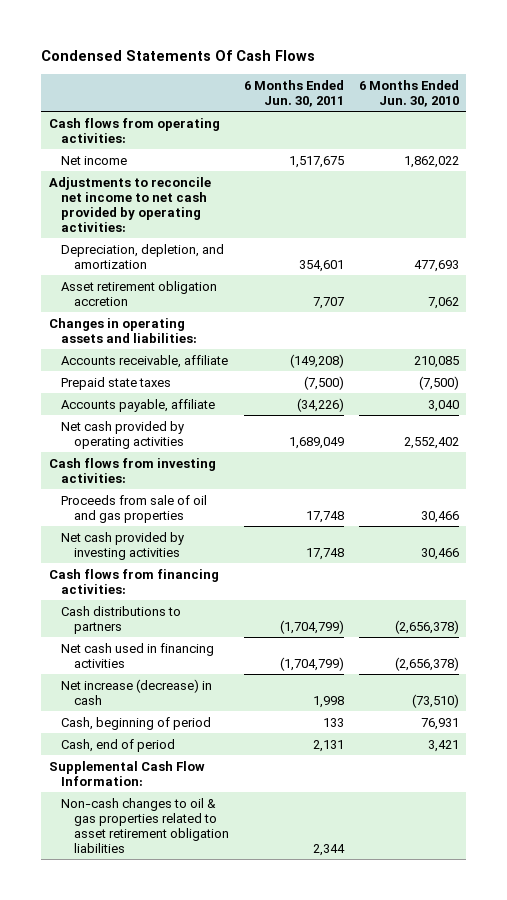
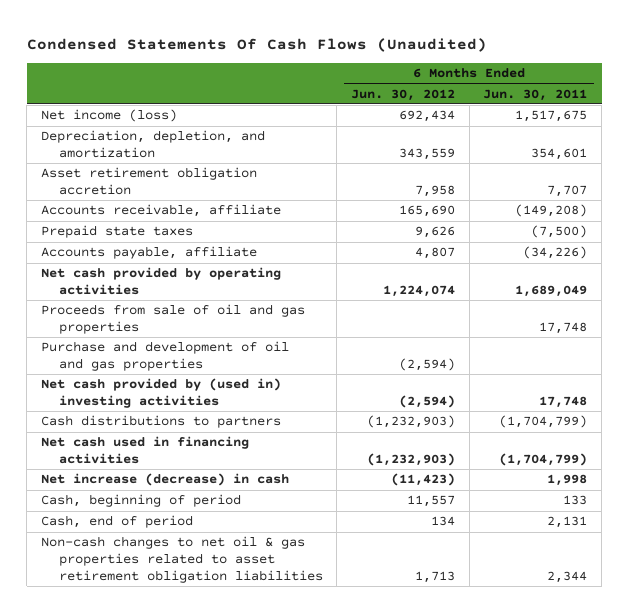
[41,50,316,62] Condensed Statements Of Cash Flows -> [26,37,487,52] Condensed Statements Of Cash Flows (Unaudited)
[358,79,459,107] 6 Months Ended Jun. 30, 2010 -> none
none -> [351,88,456,101] Jun. 30, 2012
[48,117,220,143] Cash flows from operating activities: -> none
[48,176,211,232] Adjustments to reconcile net income to net cash provided by operating activities: -> none
[61,155,128,165] Net income -> [41,109,178,123] Net income (loss)
[48,317,198,343] Changes in operating assets and liabilities: -> none
[48,457,216,483] Cash flows from investing activities: -> none
[48,568,219,594] Cash flows from financing activities: -> none
none -> [41,341,290,372] Purchase and development of oil and gas properties
[61,531,185,560] Net cash provided by investing activities -> [41,378,282,409] Net cash provided by (used in) investing activities
[48,760,205,786] Supplemental Cash Flow Information: -> none
[61,797,229,853] Non-cash changes to oil & gas properties related to asset retirement obligation liabilities -> [41,536,323,584] Non-cash changes to net oil & gas properties related to asset retirement obligation liabilities

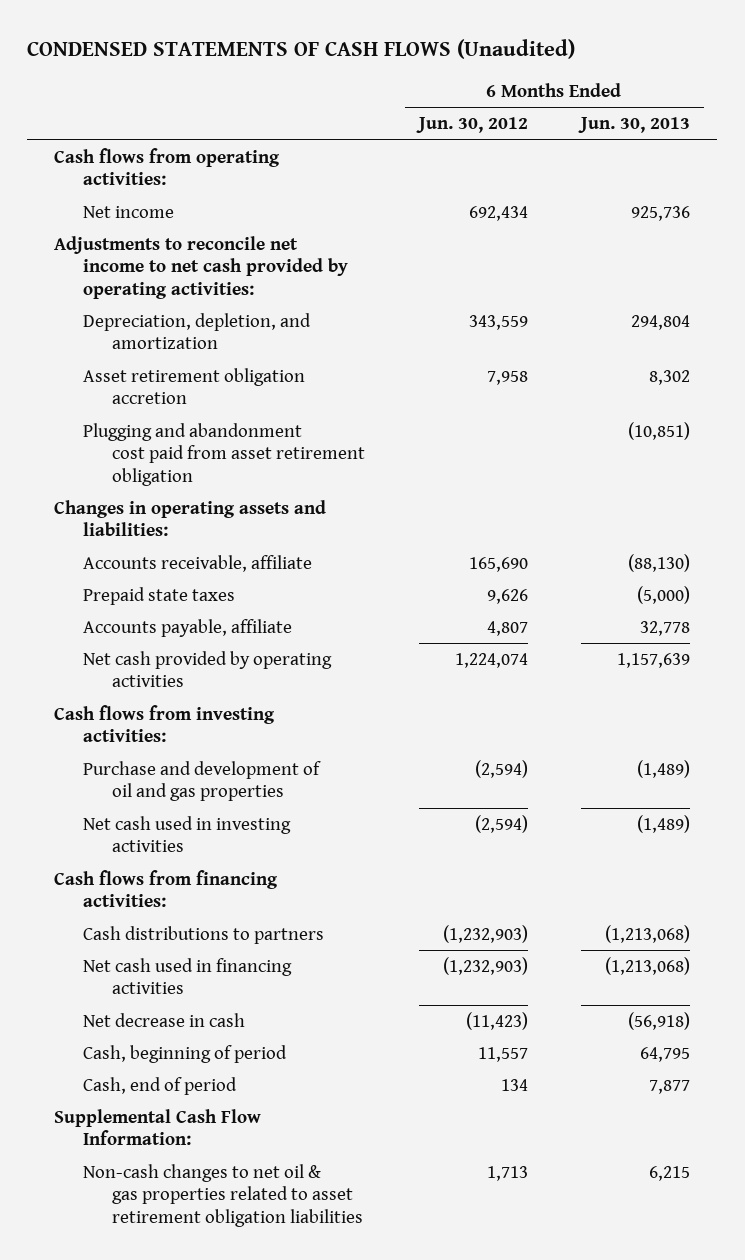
[26,37,487,52] Condensed Statements Of Cash Flows (Unaudited) -> [27,39,576,60] CONDENSED STATEMENTS OF CASH FLOWS (Unaudited)
[483,88,588,101] Jun. 30, 2011 -> none
none -> [578,117,691,134] Jun. 30, 2013
none -> [54,147,281,186] Cash flows from operating activities:
[41,109,178,123] Net income (loss) -> [82,205,174,218] Net income
none -> [54,235,348,299] Adjustments to reconcile net income to net cash provided by operating activities:
none -> [82,422,365,486] Plugging and abandonment cost paid from asset retirement obligation
none -> [54,499,327,537] Changes in operating assets and liabilities:
[41,304,306,335] Proceeds from sale of oil and gas properties -> none
none -> [54,704,276,743] Cash flows from investing activities:
[41,378,282,409] Net cash provided by (used in) investing activities -> [82,815,291,853] Net cash used in investing activities
none -> [54,869,279,908] Cash flows from financing activities:
[41,473,290,487] Net increase (decrease) in cash -> [82,1012,245,1027] Net decrease in cash
none -> [54,1108,262,1146] Supplemental Cash Flow Information:

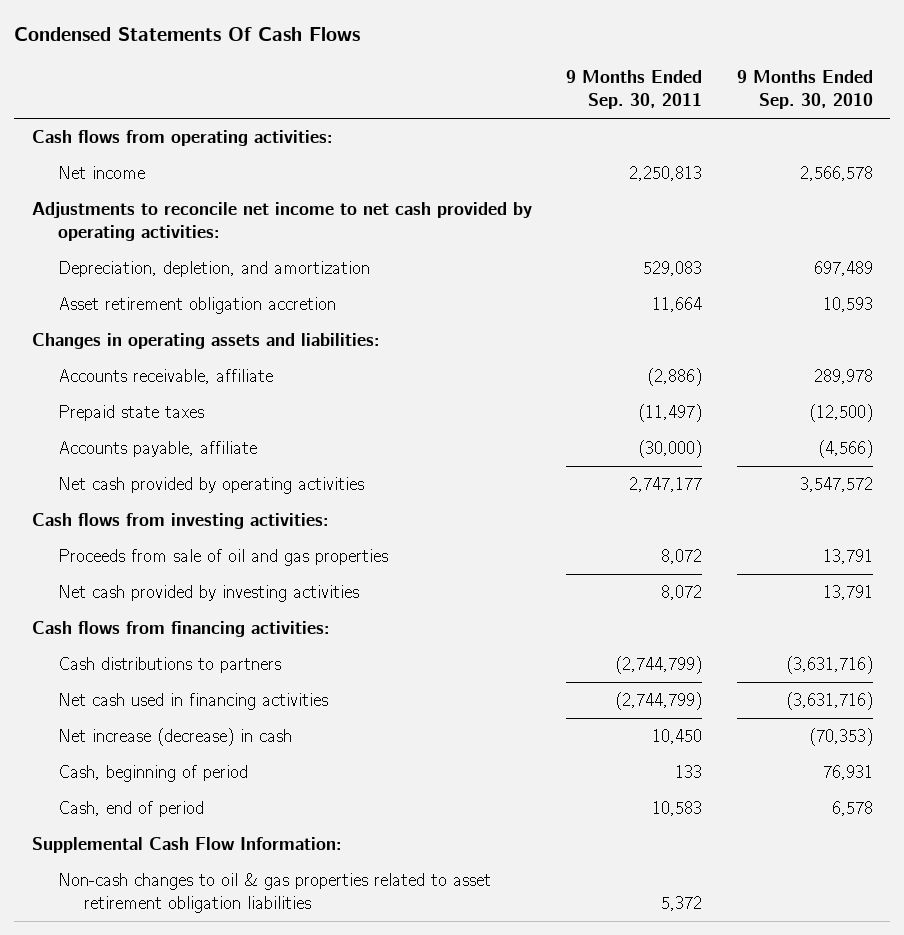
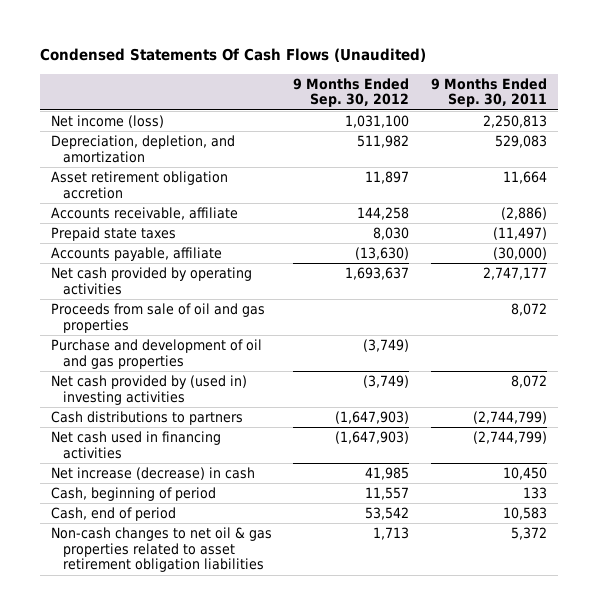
[14,27,361,42] Condensed Statements Of Cash Flows -> [39,48,426,63] Condensed Statements Of Cash Flows (Unaudited)
[736,70,873,109] 9 Months Ended Sep. 30, 2010 -> none
none -> [293,77,410,108] 9 Months Ended Sep. 30, 2012
[31,130,333,147] Cash flows from operating activities: -> none
[31,202,532,241] Adjustments to reconcile net income to net cash provided by operating activities: -> none
[57,166,145,180] Net income -> [50,114,164,128] Net income (loss)
[31,333,380,350] Changes in operating assets and liabilities: -> none
[31,513,329,530] Cash flows from investing activities: -> none
[31,621,330,638] Cash flows from financing activities: -> none
none -> [50,338,262,369] Purchase and development of oil and gas properties
[57,585,359,603] Net cash provided by investing activities -> [50,374,247,405] Net cash provided by (used in) investing activities
[31,837,342,854] Supplemental Cash Flow Information: -> none
[57,873,491,913] Non-cash changes to oil & gas properties related to asset retirement obligation liabilities -> [50,526,272,573] Non-cash changes to net oil & gas properties related to asset retirement obligation liabilities

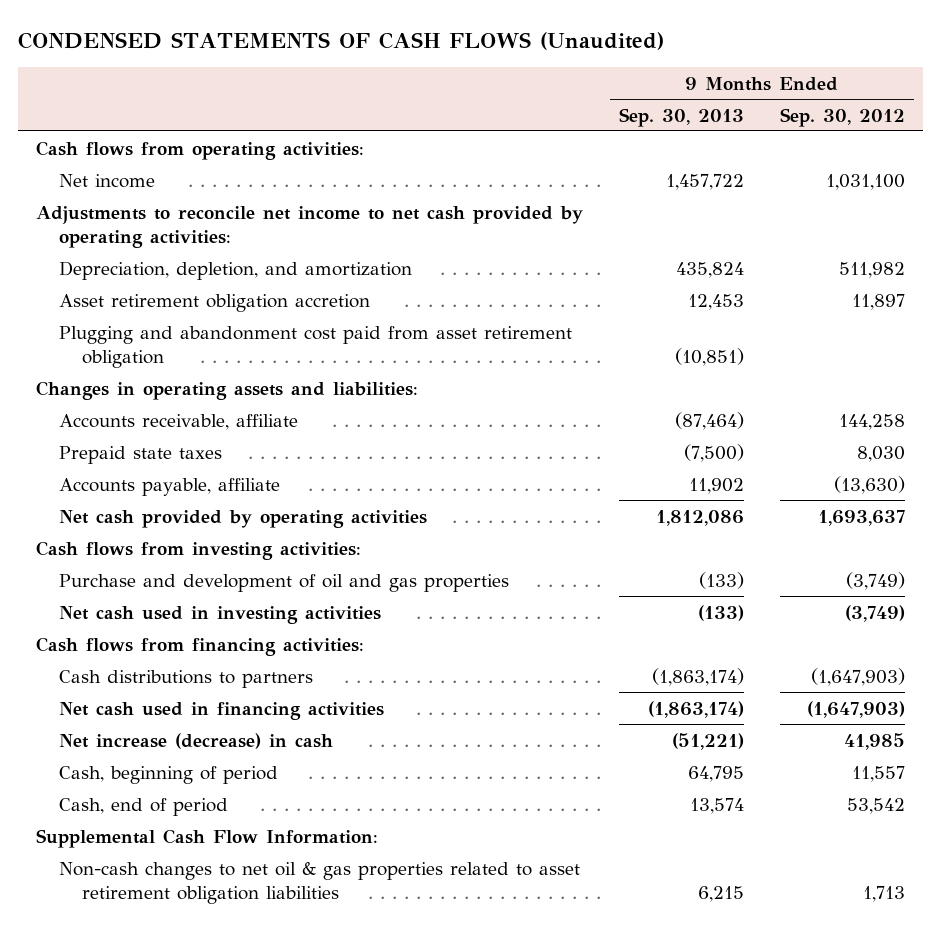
[39,48,426,63] Condensed Statements Of Cash Flows (Unaudited) -> [18,31,665,50] CONDENSED STATEMENTS OF CASH FLOWS (Unaudited)
[430,77,547,108] 9 Months Ended Sep. 30, 2011 -> none
none -> [619,107,745,127] Sep. 30, 2013
none -> [36,140,365,160] Cash flows from operating activities:
[50,114,164,128] Net income (loss) -> [59,173,156,188] Net income
none -> [36,205,584,248] Adjustments to reconcile net income to net cash provided by operating activities:
none -> [59,325,573,368] Plugging and abandonment cost paid from asset retirement obligation
none -> [36,380,419,400] Changes in operating assets and liabilities:
[50,302,265,333] Proceeds from sale of oil and gas properties -> none
none -> [36,540,362,560] Cash flows from investing activities:
[50,374,247,405] Net cash provided by (used in) investing activities -> [59,605,382,624] Net cash used in investing activities
none -> [36,636,365,656] Cash flows from financing activities:
none -> [36,828,379,848] Supplemental Cash Flow Information:

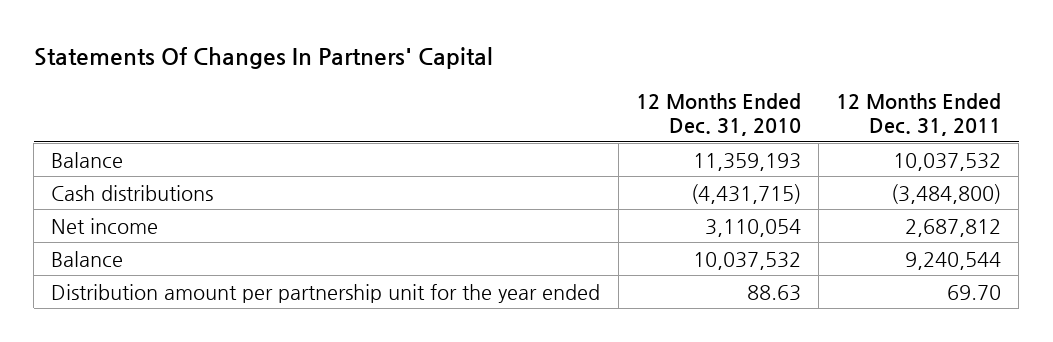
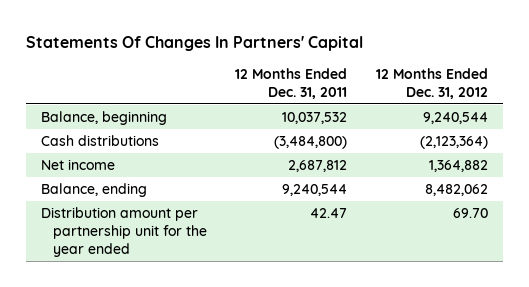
[635,92,801,136] 12 Months Ended Dec. 31, 2010 -> none
none -> [376,67,489,99] 12 Months Ended Dec. 31, 2012
[51,151,124,168] Balance -> [40,111,167,126] Balance, beginning
[51,250,124,267] Balance -> [40,183,147,198] Balance, ending
[947,284,1002,300] 69.70 -> [310,208,348,219] 42.47

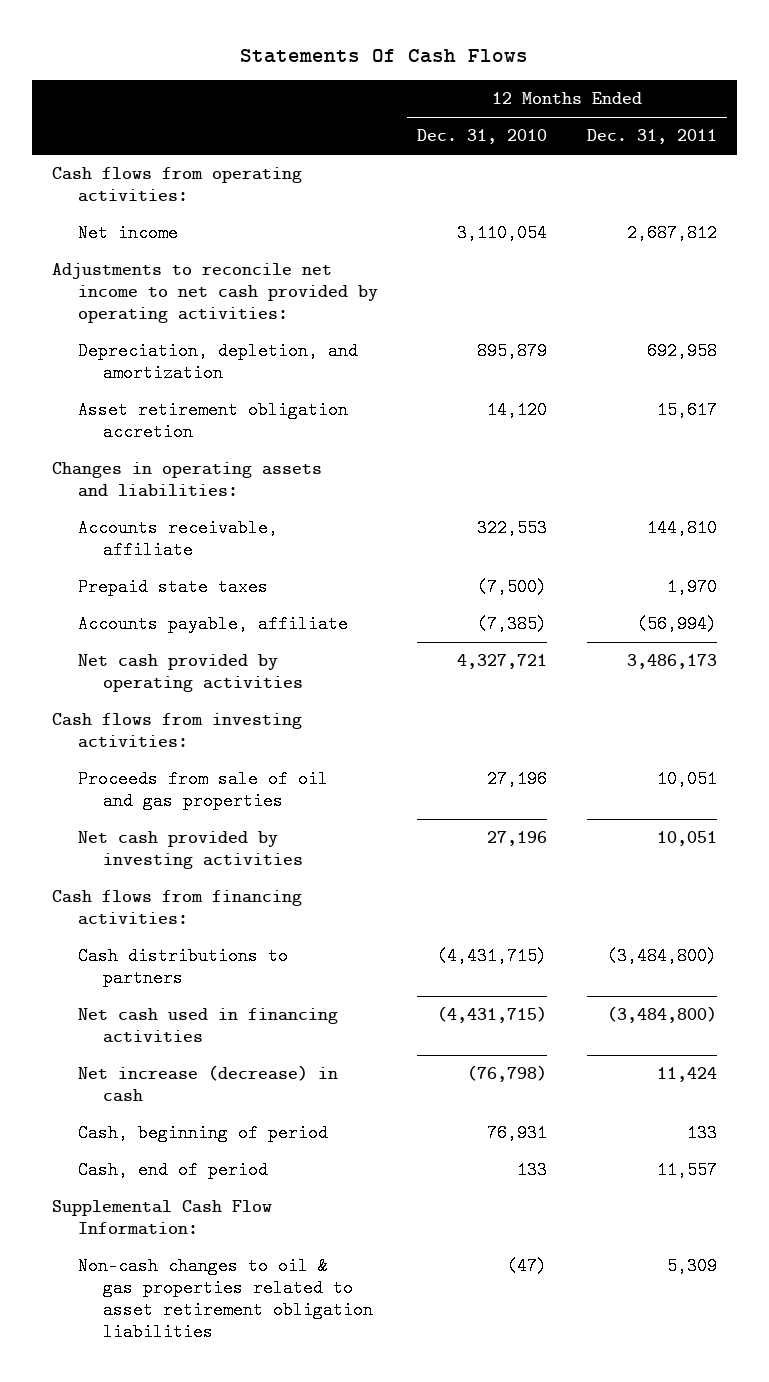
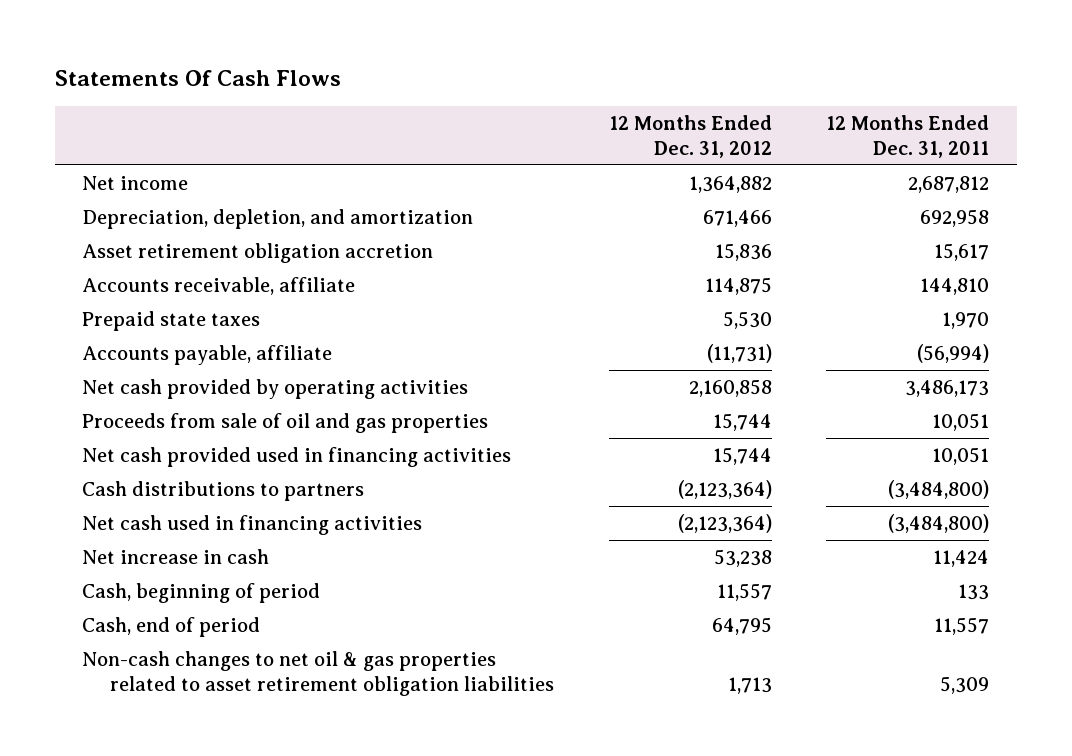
[417,129,548,145] Dec. 31, 2010 -> none
none -> [608,114,772,158] 12 Months Ended Dec. 31, 2012
[52,167,303,203] Cash flows from operating activities: -> none
[52,263,378,324] Adjustments to reconcile net income to net cash provided by operating activities: -> none
[52,462,323,498] Changes in operating assets and liabilities: -> none
[52,713,303,749] Cash flows from investing activities: -> none
[52,890,303,926] Cash flows from financing activities: -> none
[77,831,304,870] Net cash provided by investing activities -> [82,446,512,467] Net cash provided used in financing activities
[77,1065,338,1103] Net increase (decrease) in cash -> [82,548,270,564] Net increase in cash
[52,1200,273,1236] Supplemental Cash Flow Information: -> none
[77,1257,374,1342] Non-cash changes to oil & gas properties related to asset retirement obligation liabilities -> [82,650,555,696] Non-cash changes to net oil & gas properties related to asset retirement obligation liabilities

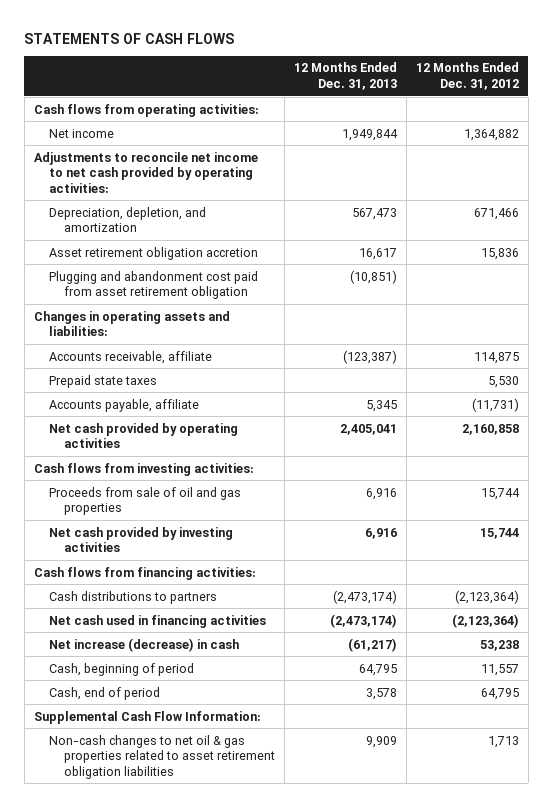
[54,69,341,86] Statements Of Cash Flows -> [24,32,235,44] STATEMENTS OF CASH FLOWS
[826,114,990,158] 12 Months Ended Dec. 31, 2011 -> none
none -> [294,62,398,90] 12 Months Ended Dec. 31, 2013
none -> [33,103,259,117] Cash flows from operating activities:
none -> [33,151,258,193] Adjustments to reconcile net income to net cash provided by operating activities:
none -> [49,270,259,300] Plugging and abandonment cost paid from asset retirement obligation
none -> [33,310,230,337] Changes in operating assets and liabilities:
none -> [33,462,254,476] Cash flows from investing activities:
[82,446,512,467] Net cash provided used in financing activities -> [49,526,234,553] Net cash provided by investing activities
none -> [33,566,256,580] Cash flows from financing activities:
[82,548,270,564] Net increase in cash -> [49,637,240,652] Net increase (decrease) in cash
none -> [33,710,261,724] Supplemental Cash Flow Information:

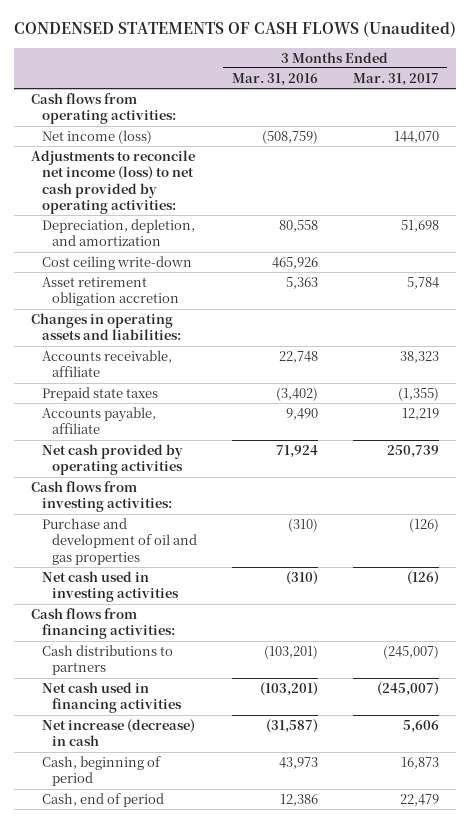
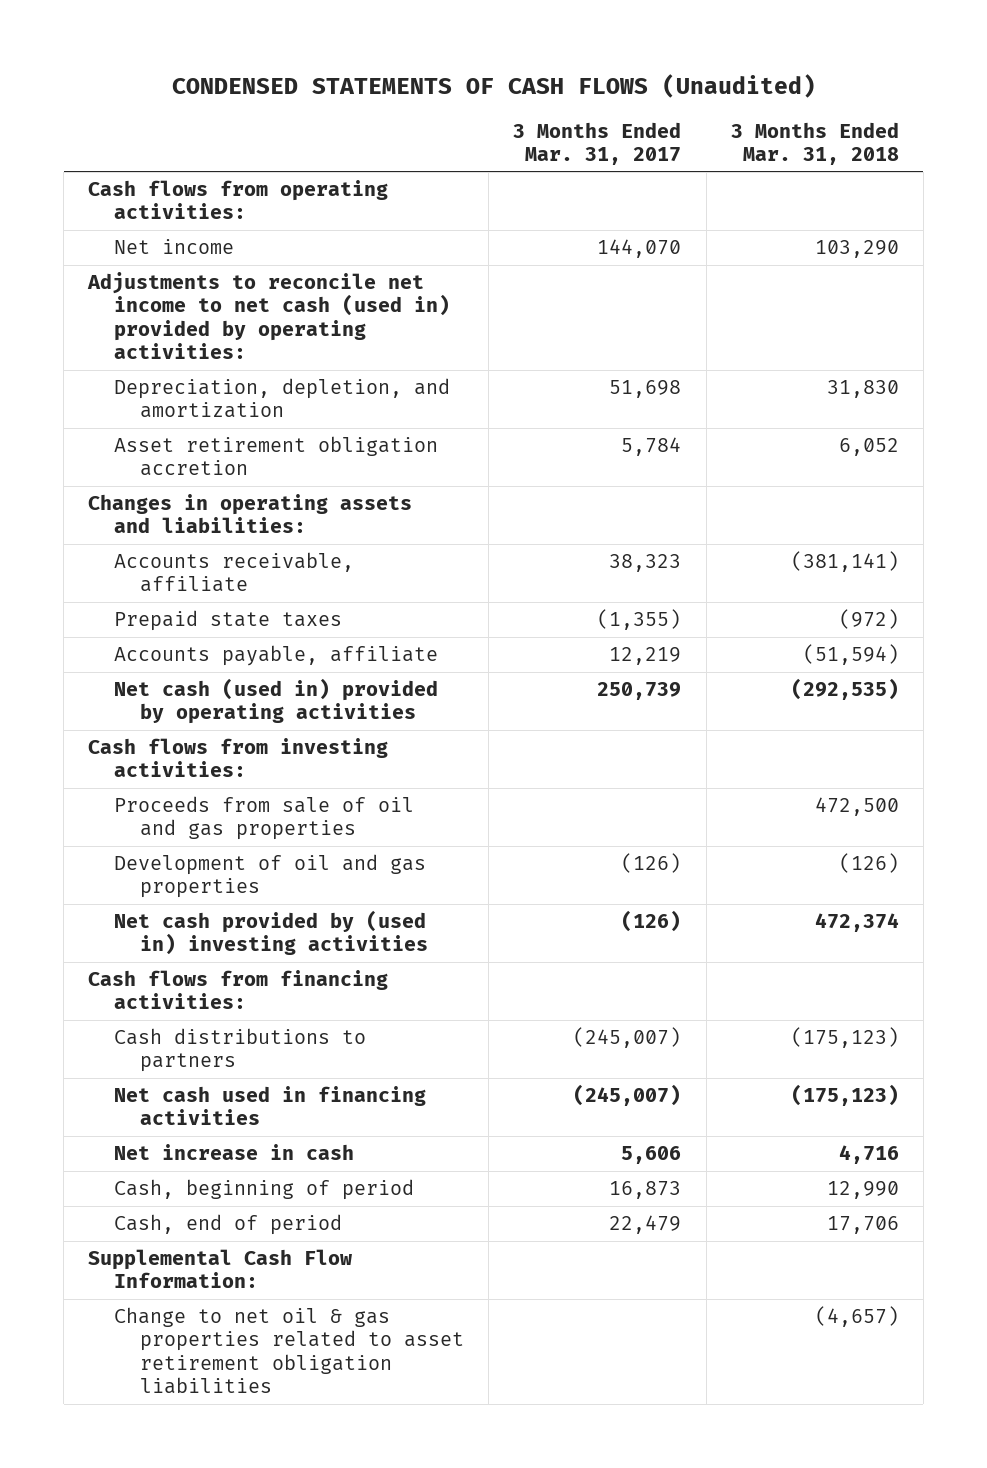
[231,72,318,86] Mar. 31, 2016 -> none
none -> [730,121,899,165] 3 Months Ended Mar. 31, 2018
[41,129,152,144] Net income (loss) -> [114,239,235,255] Net income
[31,149,196,215] Adjustments to reconcile net income (loss) to net cash provided by operating activities: -> [87,272,451,360] Adjustments to reconcile net income to net cash (used in) provided by operating activities:
[41,255,192,270] Cost ceiling write-down -> none
[41,443,183,476] Net cash provided by operating activities -> [114,678,439,725] Net cash (used in) provided by operating activities
none -> [114,796,415,841] Proceeds from sale of oil and gas properties
[41,517,197,565] Purchase and development of oil and gas properties -> [114,854,427,899] Development of oil and gas properties
[41,570,179,603] Net cash used in investing activities -> [114,910,429,956] Net cash provided by (used in) investing activities
[41,718,195,747] Net increase (decrease) in cash -> [114,1144,355,1161] Net increase in cash
none -> [88,1249,353,1289] Supplemental Cash Flow Information:
none -> [114,1307,465,1395] Change to net oil & gas properties related to asset retirement obligation liabilities

